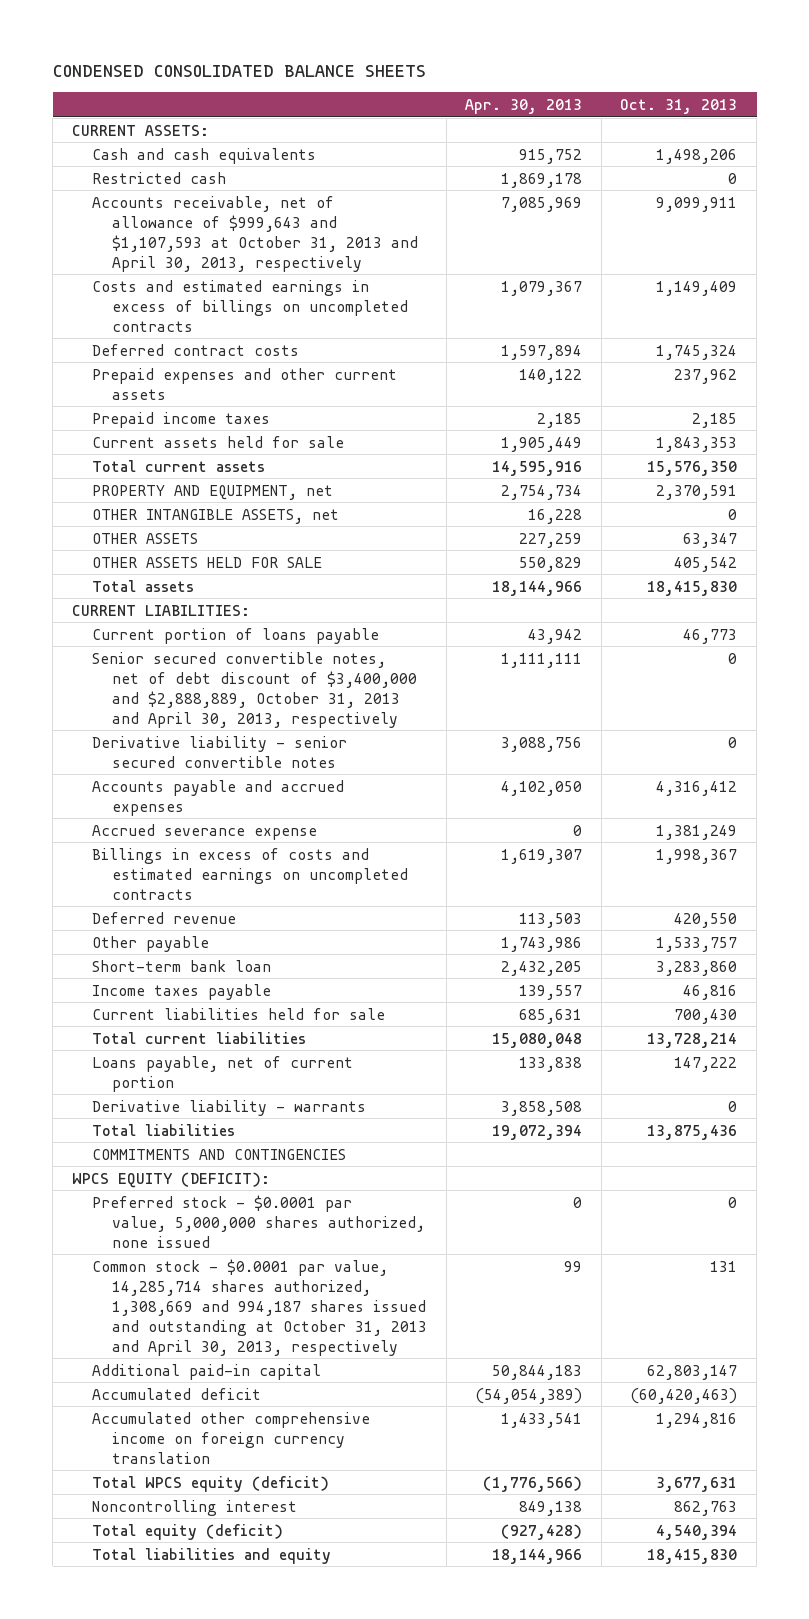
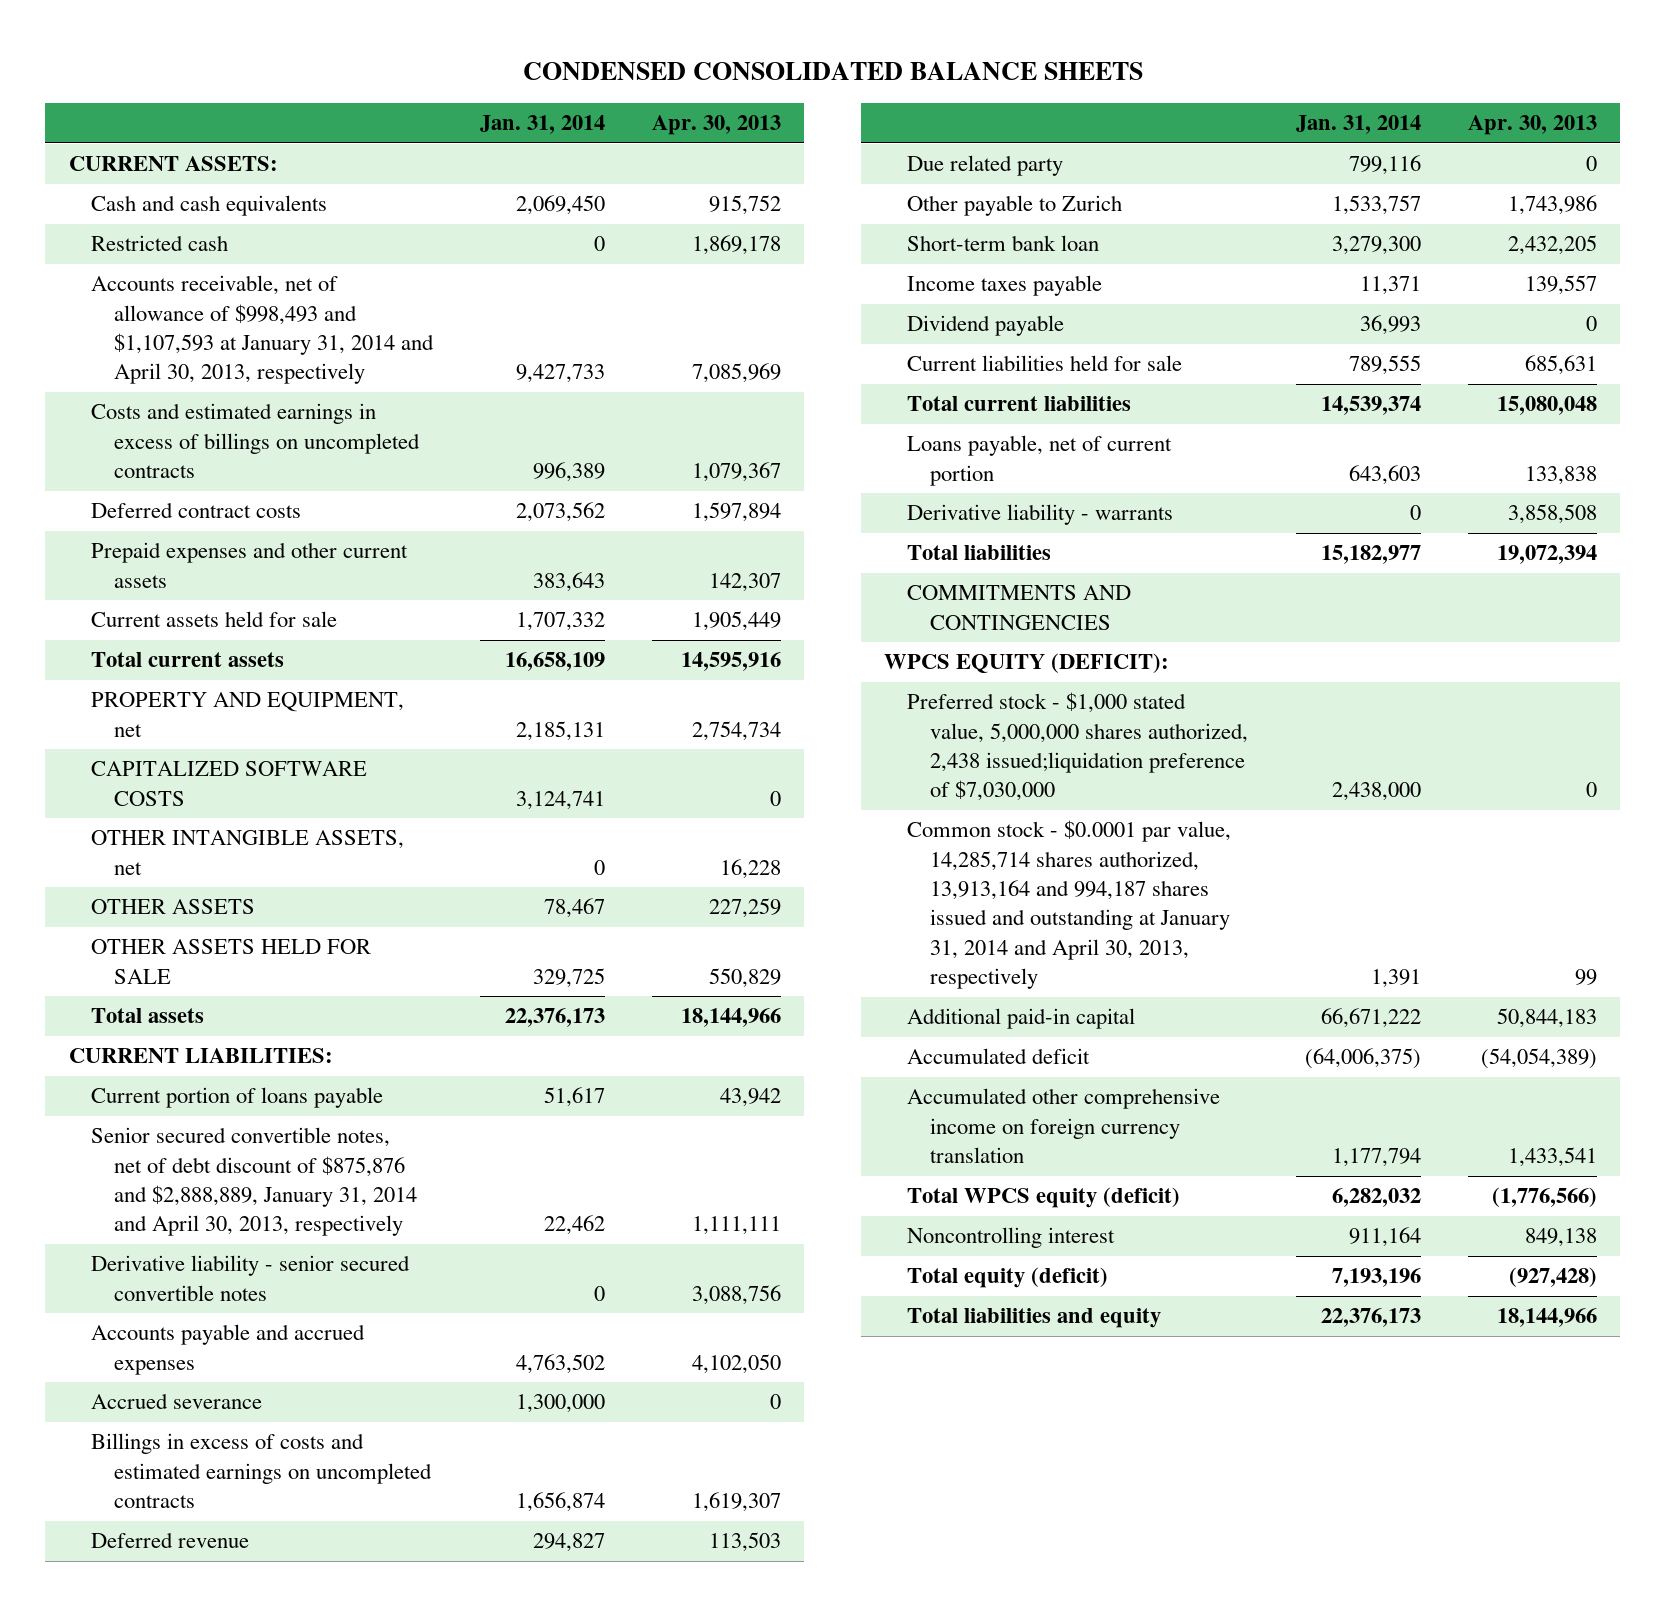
[620,98,738,114] Oct. 31, 2013 -> none
none -> [479,115,605,135] Jan. 31, 2014
[91,195,418,272] Accounts receivable, net of allowance of $999,643 and $1,107,593 at October 31, 2013 and April 30, 2013, respectively -> [91,275,434,385] Accounts receivable, net of allowance of $998,493 and $1,107,593 at January 31, 2014 and April 30, 2013, respectively
[91,411,270,428] Prepaid income taxes -> none
[519,368,583,384] 140,122 -> [708,572,781,592] 142,307
none -> [91,761,368,806] CAPITALIZED SOFTWARE COSTS
[91,651,417,728] Senior secured convertible notes, net of debt discount of $3,400,000 and $2,888,889, October 31, 2013 and April 30, 2013, respectively -> [91,1127,417,1237] Senior secured convertible notes, net of debt discount of $875,876 and $2,888,889, January 31, 2014 and April 30, 2013, respectively
[91,823,317,840] Accrued severance expense -> [91,1393,263,1410] Accrued severance
none -> [907,155,1064,177] Due related party
[91,935,209,952] Other payable -> [907,195,1123,217] Other payable to Zurich
none -> [907,315,1065,337] Dividend payable
[91,1194,425,1248] Preferred stock - $0.0001 par value, 5,000,000 shares authorized, none issued -> [907,692,1248,802] Preferred stock - $1,000 stated value, 5,000,000 shares authorized, 2,438 issued;liquidation preference of $7,030,000
[91,1258,427,1356] Common stock - $0.0001 par value, 14,285,714 shares authorized, 1,308,669 and 994,187 shares issued and outstanding at October 31, 2013 and April 30, 2013, respectively -> [907,820,1232,990] Common stock - $0.0001 par value, 14,285,714 shares authorized, 13,913,164 and 994,187 shares issued and outstanding at January 31, 2014 and April 30, 2013, respectively

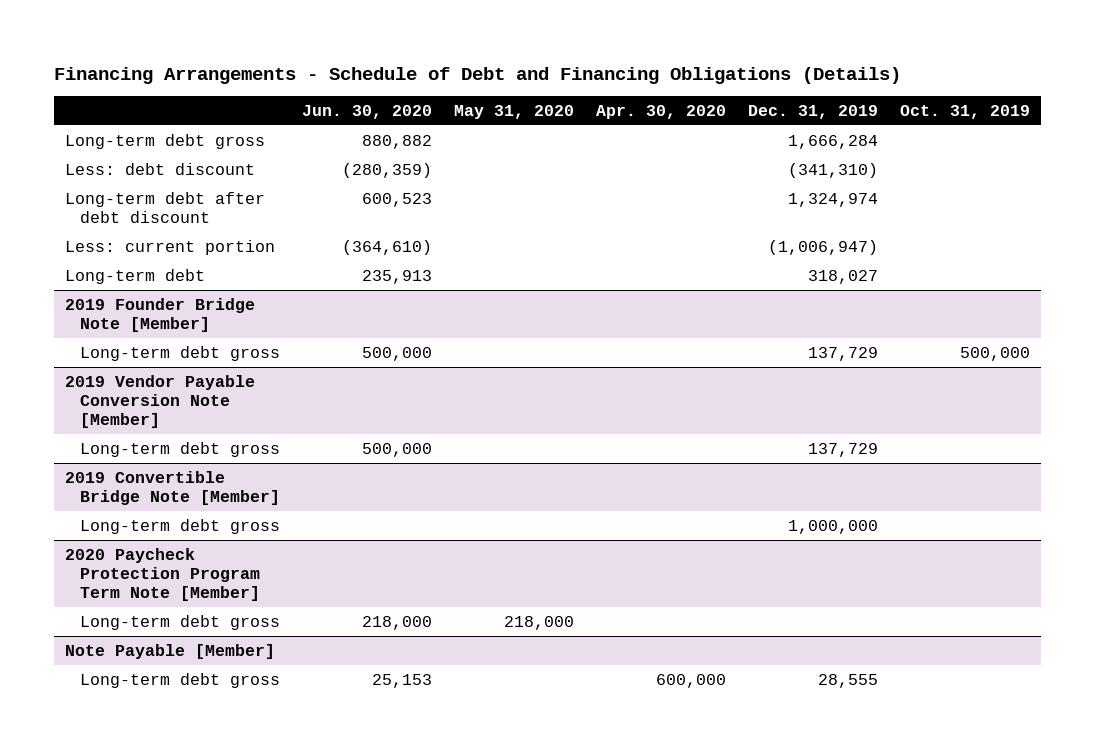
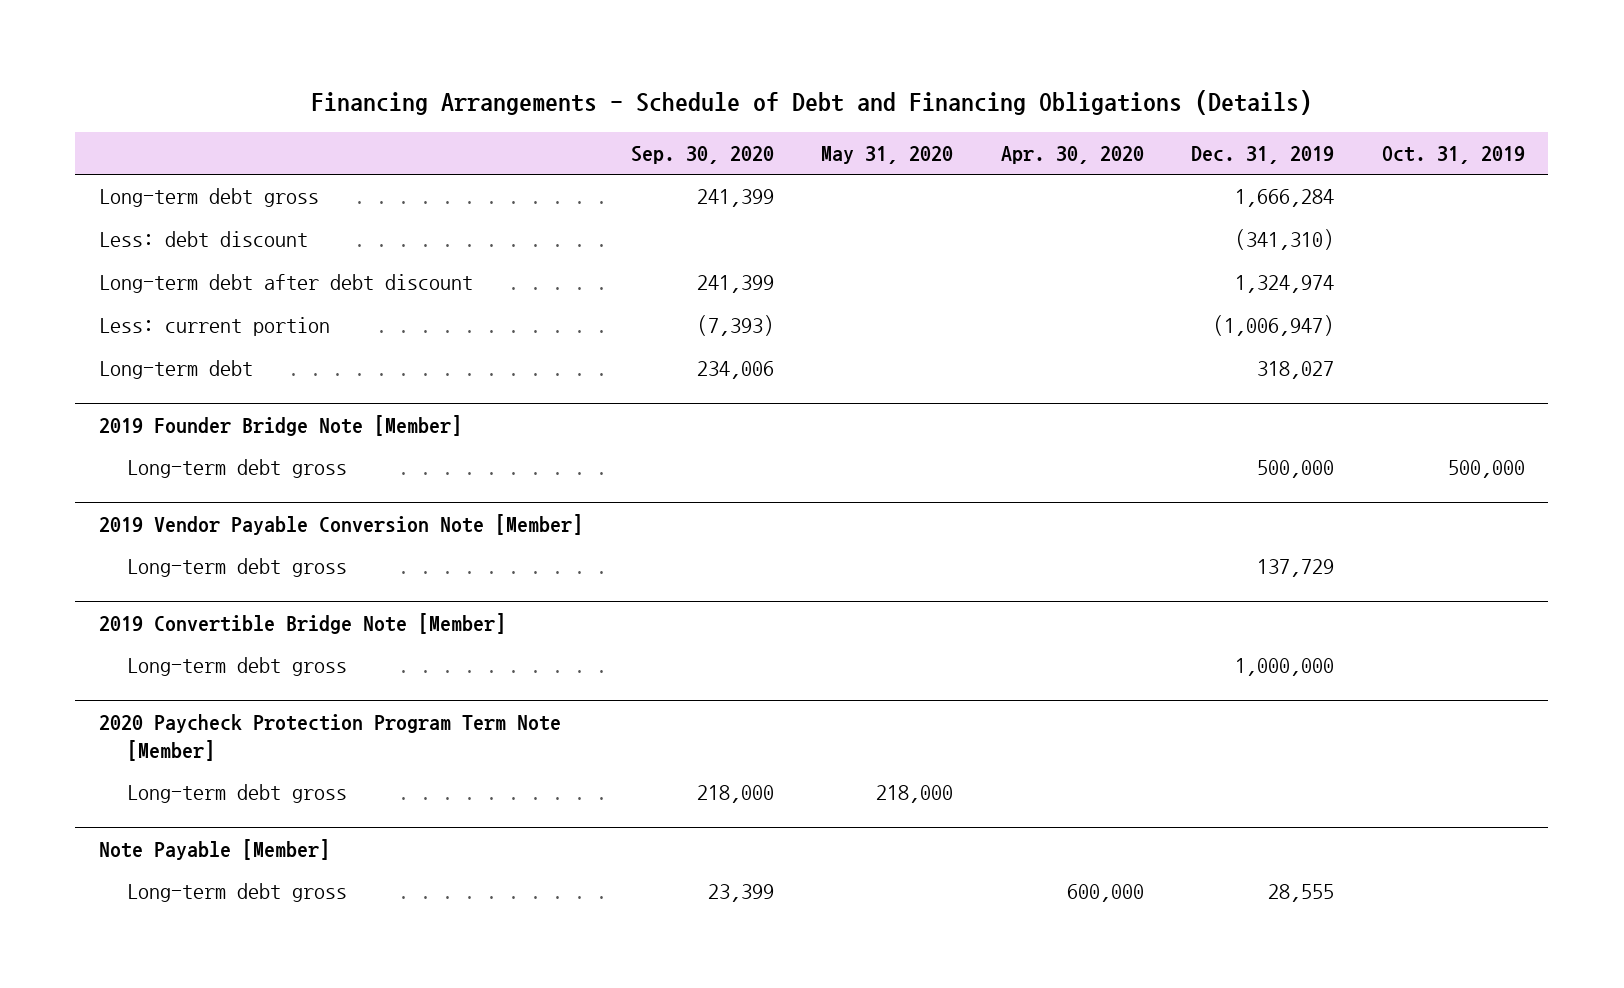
[301,104,432,119] Jun. 30, 2020 -> none
none -> [630,146,774,165] Sep. 30, 2020
[807,346,878,361] 137,729 -> [1257,460,1335,479] 500,000

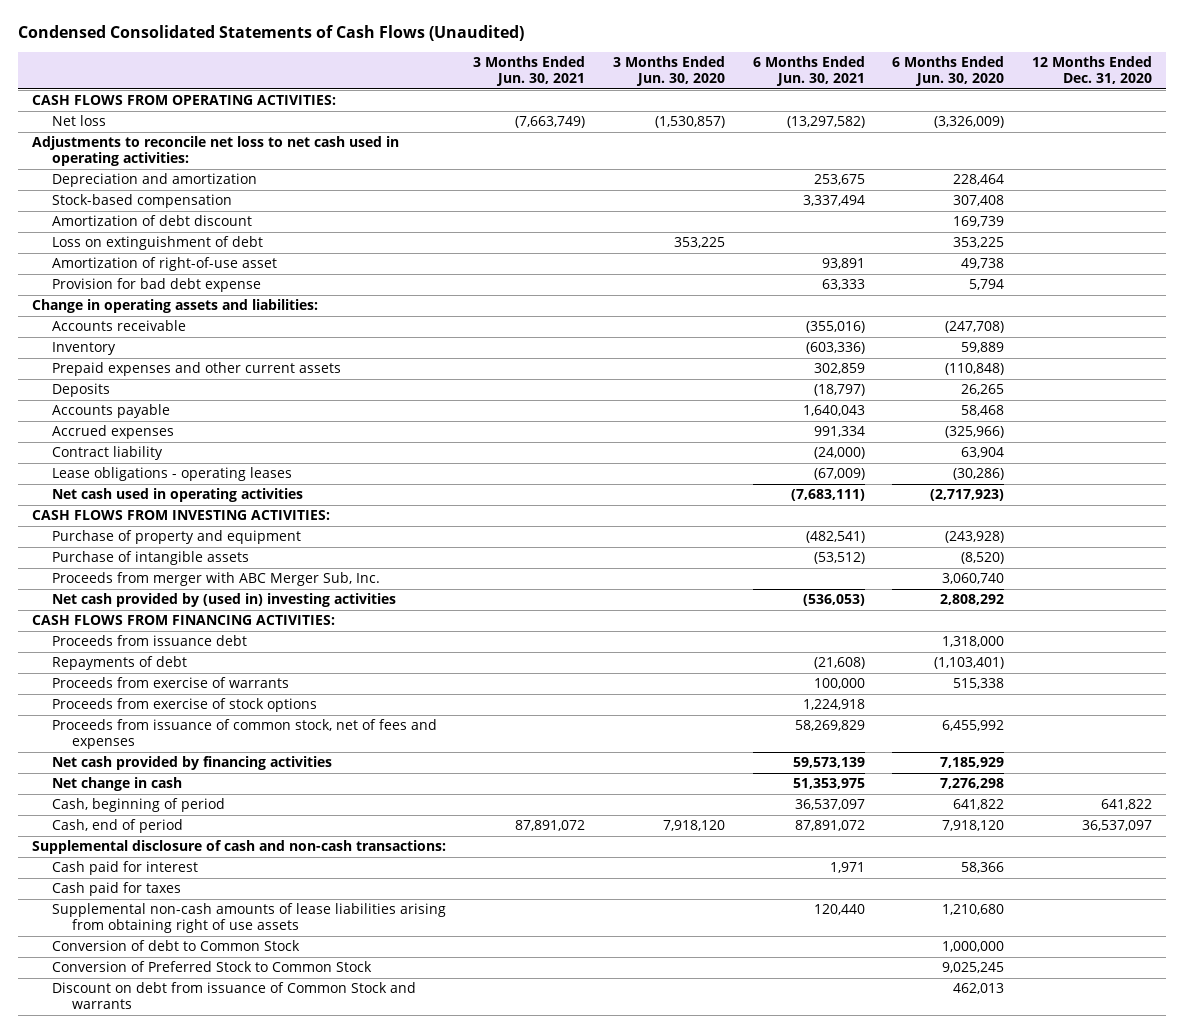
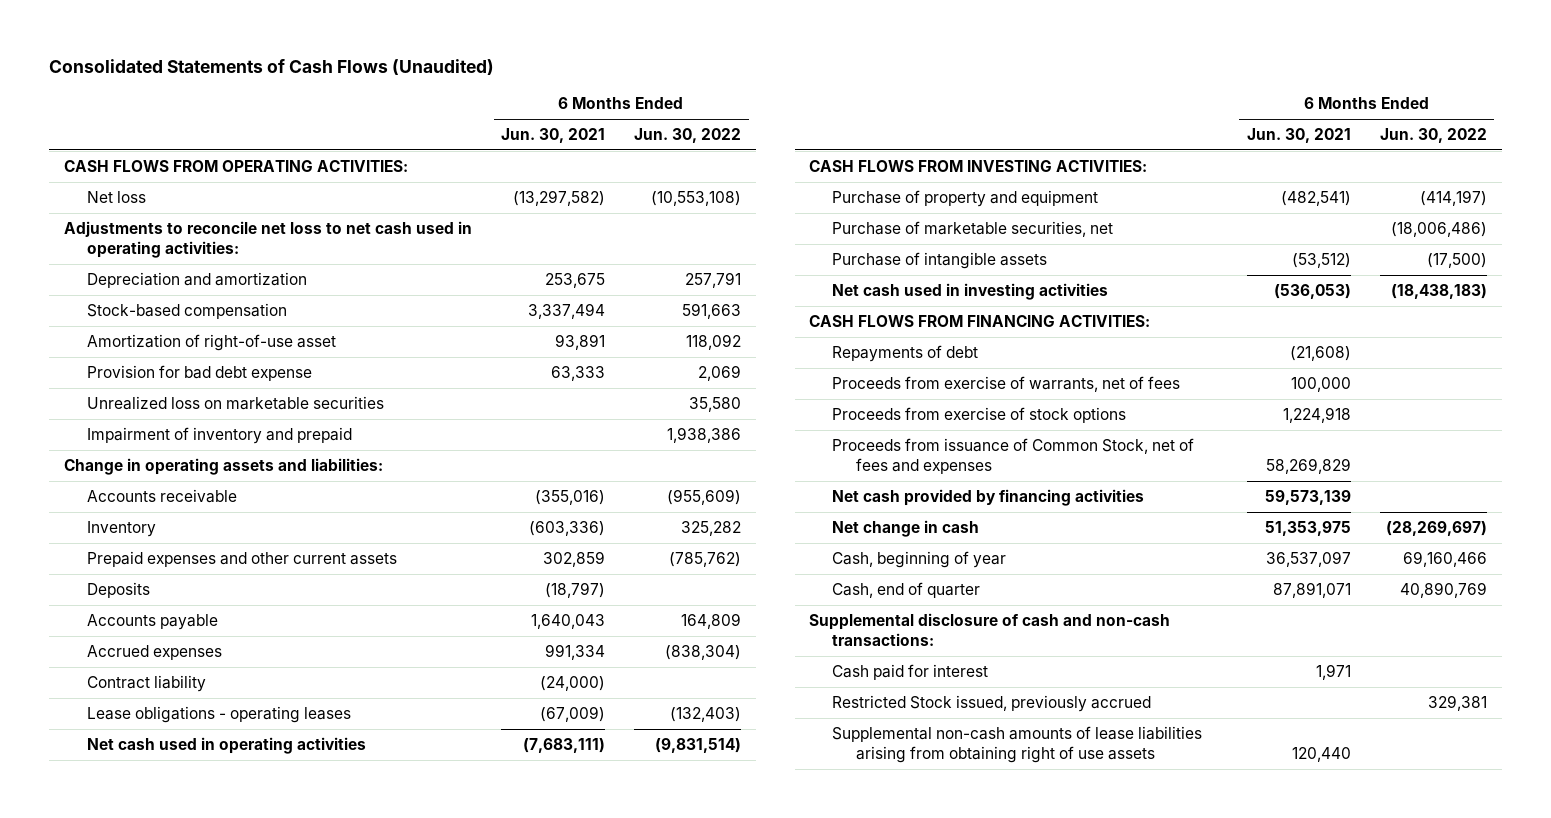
[17,25,524,42] Condensed Consolidated Statements of Cash Flows (Unaudited) -> [48,58,494,75] Consolidated Statements of Cash Flows (Unaudited)
[473,55,586,87] 3 Months Ended Jun. 30, 2021 -> none
[613,55,726,87] 3 Months Ended Jun. 30, 2020 -> none
[892,55,1005,87] 6 Months Ended Jun. 30, 2020 -> none
[1031,55,1152,85] 12 Months Ended Dec. 31, 2020 -> none
none -> [634,128,742,144] Jun. 30, 2022
[51,215,252,227] Amortization of debt discount -> none
[51,236,263,251] Loss on extinguishment of debt -> none
none -> [86,396,384,411] Unrealized loss on marketable securities
none -> [86,427,352,445] Impairment of inventory and prepaid
none -> [832,221,1114,238] Purchase of marketable securities, net
[51,572,380,587] Proceeds from merger with ABC Merger Sub, Inc. -> none
[51,593,396,608] Net cash provided by (used in) investing activities -> [832,283,1109,301] Net cash used in investing activities
[51,635,247,647] Proceeds from issuance debt -> none
[51,677,289,689] Proceeds from exercise of warrants -> [832,376,1181,393] Proceeds from exercise of warrants, net of fees
[51,719,437,750] Proceeds from issuance of common stock, net of fees and expenses -> [832,438,1195,474] Proceeds from issuance of Common Stock, net of fees and expenses
[51,798,225,813] Cash, beginning of period -> [832,551,1007,569] Cash, beginning of year
[51,819,183,834] Cash, end of period -> [832,582,981,599] Cash, end of quarter
[794,820,865,832] 87,891,072 -> [1272,582,1351,599] 87,891,071
[51,882,181,897] Cash paid for taxes -> none
none -> [832,695,1152,713] Restricted Stock issued, previously accrued
[51,940,300,952] Conversion of debt to Common Stock -> none
[51,961,372,973] Conversion of Preferred Stock to Common Stock -> none
[51,982,416,1010] Discount on debt from issuance of Common Stock and warrants -> none

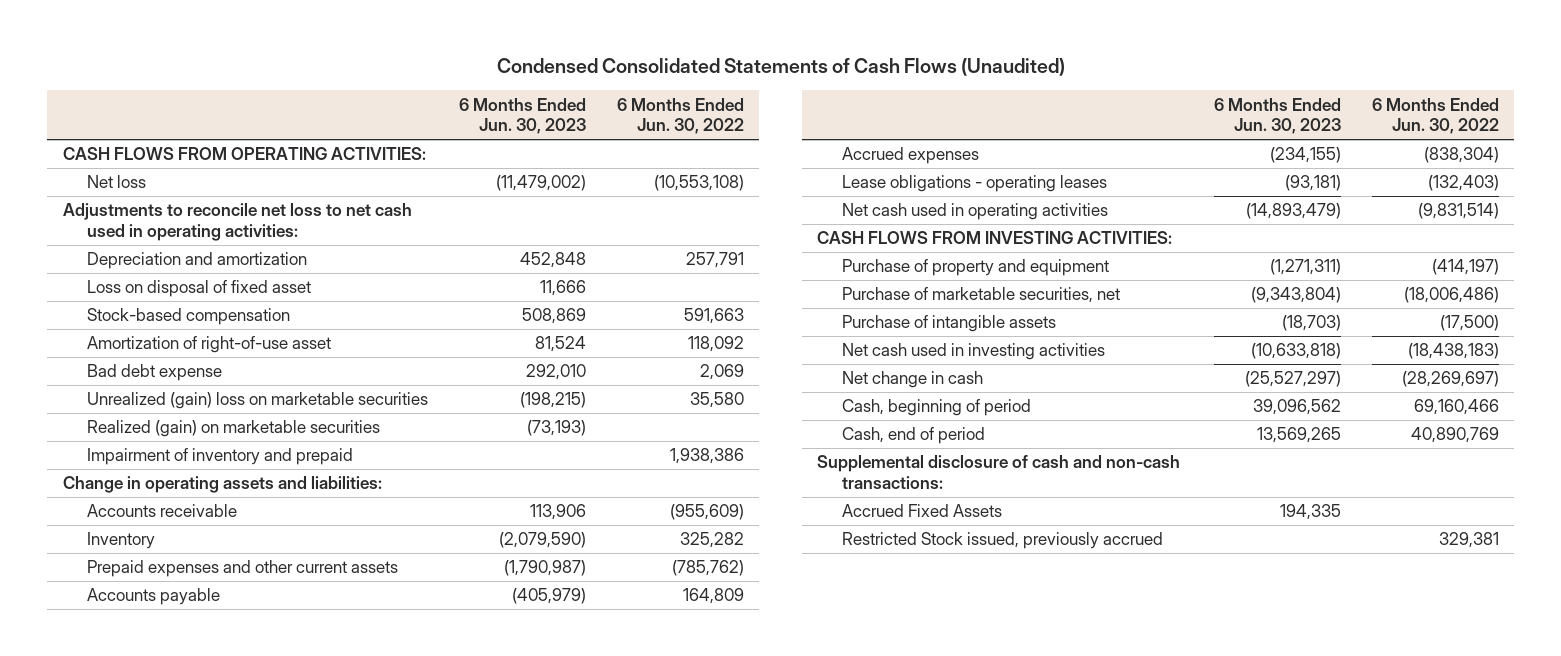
[48,58,494,75] Consolidated Statements of Cash Flows (Unaudited) -> [496,58,1065,77] Condensed Consolidated Statements of Cash Flows (Unaudited)
[501,128,606,144] Jun. 30, 2021 -> none
none -> [458,97,586,135] 6 Months Ended Jun. 30, 2023
none -> [86,280,311,298] Loss on disposal of fixed asset
[86,365,312,382] Provision for bad debt expense -> [86,364,222,382] Bad debt expense
[86,396,384,411] Unrealized loss on marketable securities -> [86,392,428,410] Unrealized (gain) loss on marketable securities
none -> [86,420,380,438] Realized (gain) on marketable securities
[86,582,150,599] Deposits -> none
[86,675,206,693] Contract liability -> none
[809,315,1151,328] CASH FLOWS FROM FINANCING ACTIVITIES: -> none
[832,345,979,363] Repayments of debt -> none
[832,376,1181,393] Proceeds from exercise of warrants, net of fees -> none
[832,407,1127,424] Proceeds from exercise of stock options -> none
[832,438,1195,474] Proceeds from issuance of Common Stock, net of fees and expenses -> none
[832,489,1145,507] Net cash provided by financing activities -> none
[832,551,1007,569] Cash, beginning of year -> [841,399,1031,417] Cash, beginning of period
[832,582,981,599] Cash, end of quarter -> [841,427,985,445] Cash, end of period
[832,664,989,681] Cash paid for interest -> none
none -> [841,504,1002,518] Accrued Fixed Assets
[832,726,1203,763] Supplemental non-cash amounts of lease liabilities arising from obtaining right of use assets -> none

